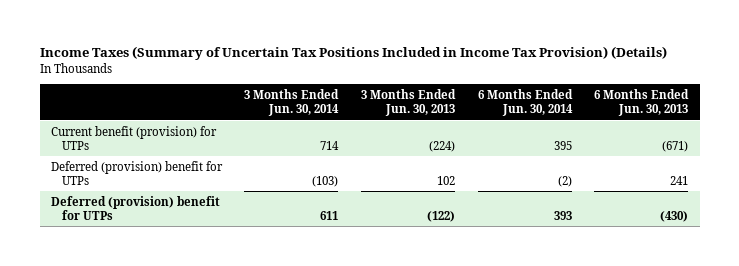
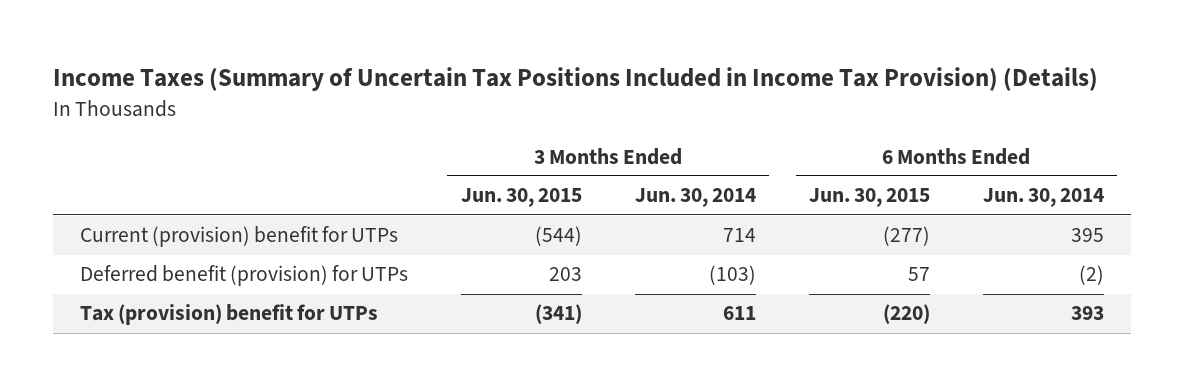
[361,88,457,117] 3 Months Ended Jun. 30, 2013 -> none
[594,88,690,117] 6 Months Ended Jun. 30, 2013 -> none
none -> [460,188,582,208] Jun. 30, 2015
none -> [808,188,930,208] Jun. 30, 2015
[50,125,217,150] Current benefit (provision) for UTPs -> [79,226,398,248] Current (provision) benefit for UTPs
[50,160,223,185] Deferred (provision) benefit for UTPs -> [79,265,408,287] Deferred benefit (provision) for UTPs
[50,195,220,220] Deferred (provision) benefit for UTPs -> [79,304,378,326] Tax (provision) benefit for UTPs

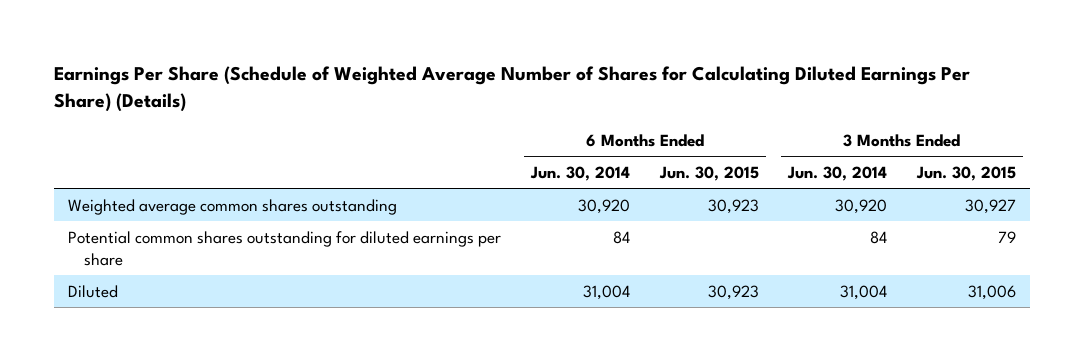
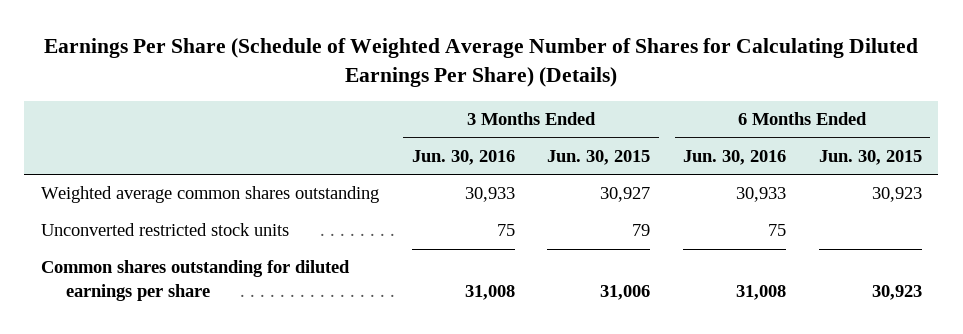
[529,165,630,181] Jun. 30, 2014 -> none
[787,165,888,181] Jun. 30, 2014 -> none
none -> [411,149,515,165] Jun. 30, 2016
none -> [683,149,787,165] Jun. 30, 2016
[68,230,502,266] Potential common shares outstanding for diluted earnings per share -> [40,223,289,237] Unconverted restricted stock units
[68,284,119,298] Diluted -> [40,260,350,302] Common shares outstanding for diluted earnings per share

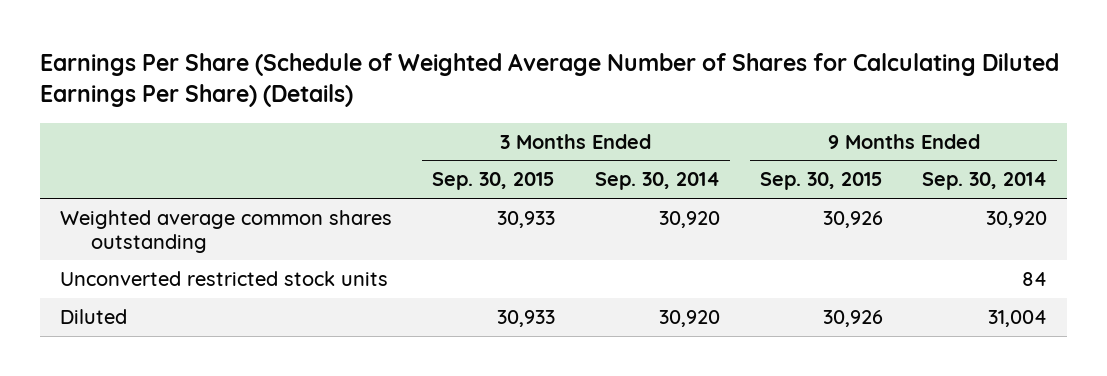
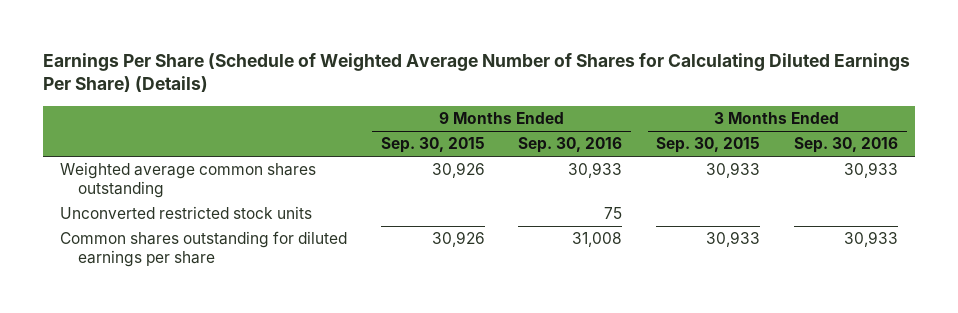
[594,172,720,191] Sep. 30, 2014 -> none
[922,172,1048,191] Sep. 30, 2014 -> none
none -> [518,137,623,154] Sep. 30, 2016
none -> [794,137,899,154] Sep. 30, 2016
[59,309,127,325] Diluted -> [59,231,347,267] Common shares outstanding for diluted earnings per share

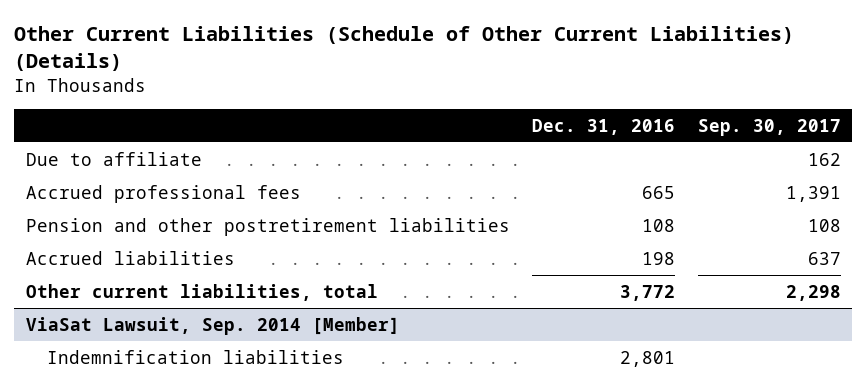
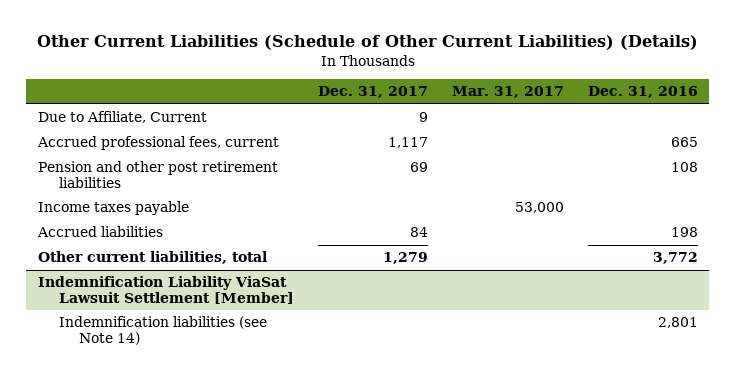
[697,118,841,136] Sep. 30, 2017 -> none
none -> [317,86,428,99] Dec. 31, 2017
none -> [451,86,564,99] Mar. 31, 2017
[25,151,202,166] Due to affiliate -> [38,111,208,124] Due to Affiliate, Current
[25,184,301,203] Accrued professional fees -> [37,136,280,151] Accrued professional fees, current
[25,217,510,236] Pension and other postretirement liabilities -> [38,161,279,188] Pension and other post retirement liabilities
none -> [38,201,190,216] Income taxes payable
[25,316,400,335] ViaSat Lawsuit, Sep. 2014 [Member] -> none
none -> [38,276,294,304] Indemnification Liability ViaSat Lawsuit Settlement [Member]
[47,349,345,364] Indemnification liabilities -> [58,316,267,345] Indemnification liabilities (see Note 14)

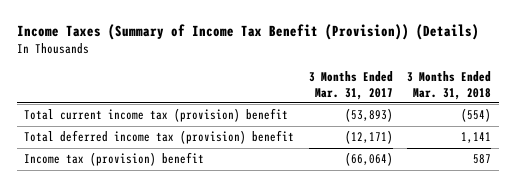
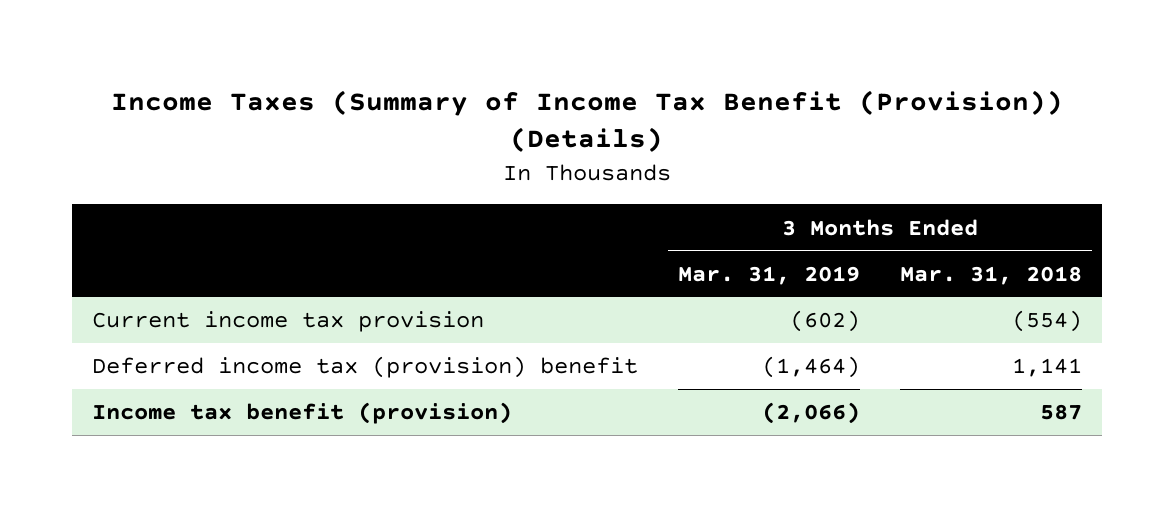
[308,70,393,100] 3 Months Ended Mar. 31, 2017 -> none
none -> [678,265,861,285] Mar. 31, 2019
[24,108,289,123] Total current income tax (provision) benefit -> [92,311,485,333] Current income tax provision
[24,130,295,145] Total deferred income tax (provision) benefit -> [92,356,639,379] Deferred income tax (provision) benefit
[24,152,205,167] Income tax (provision) benefit -> [92,402,513,425] Income tax benefit (provision)

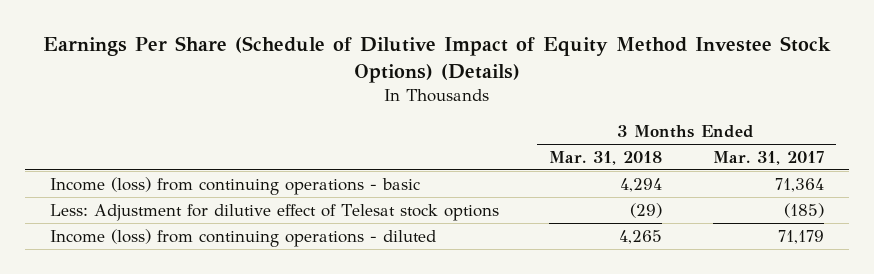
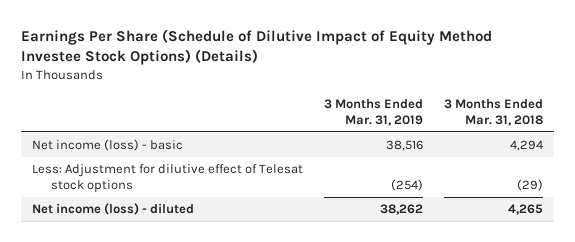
[712,151,824,166] Mar. 31, 2017 -> none
none -> [324,99,424,126] 3 Months Ended Mar. 31, 2019
[49,176,420,195] Income (loss) from continuing operations - basic -> [31,139,183,152] Net income (loss) - basic
[49,228,436,247] Income (loss) from continuing operations - diluted -> [31,203,194,216] Net income (loss) - diluted

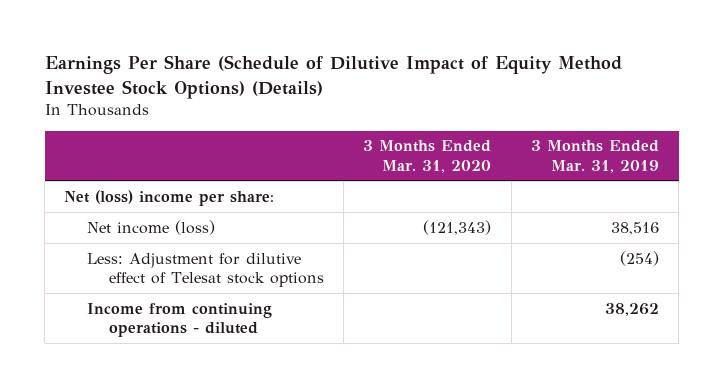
[444,99,544,126] 3 Months Ended Mar. 31, 2018 -> none
none -> [363,140,492,173] 3 Months Ended Mar. 31, 2020
none -> [64,189,275,206] Net (loss) income per share:
[31,139,183,152] Net income (loss) - basic -> [86,219,215,235] Net income (loss)
[31,203,194,216] Net income (loss) - diluted -> [86,302,272,337] Income from continuing operations - diluted

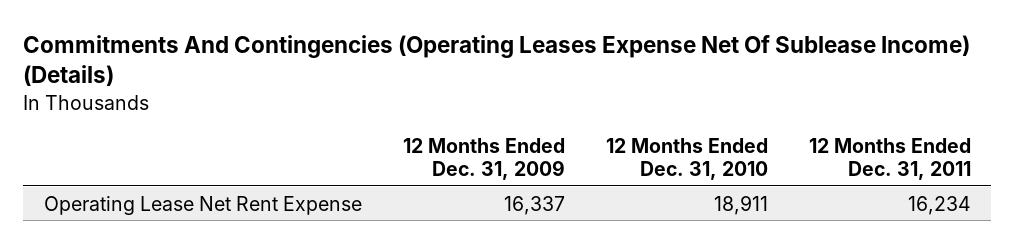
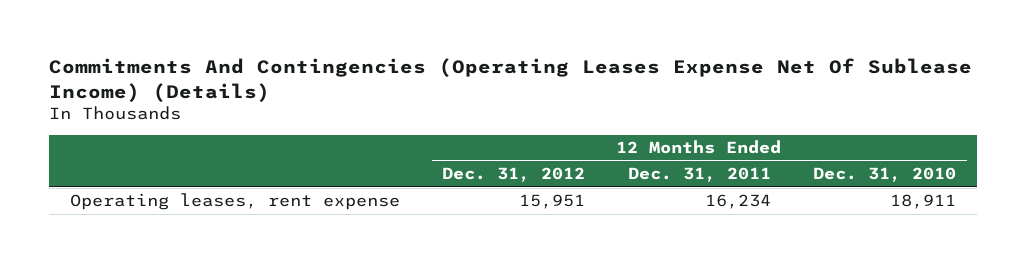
[402,137,565,181] 12 Months Ended Dec. 31, 2009 -> none
none -> [442,167,586,183] Dec. 31, 2012
[43,195,362,215] Operating Lease Net Rent Expense -> [69,193,400,211] Operating leases, rent expense

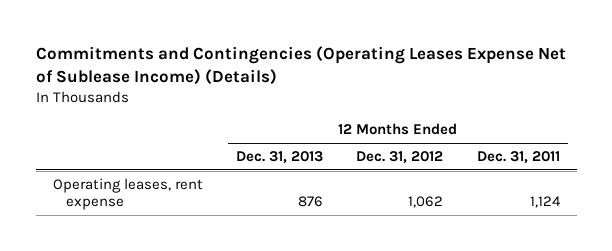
[48,58,972,102] Commitments And Contingencies (Operating Leases Expense Net Of Sublease Income) (Details) -> [35,45,566,85] Commitments and Contingencies (Operating Leases Expense Net of Sublease Income) (Details)
[813,167,957,183] Dec. 31, 2010 -> none
none -> [235,151,323,165] Dec. 31, 2013
[519,194,586,210] 15,951 -> [408,196,444,209] 1,062
[704,194,771,210] 16,234 -> [529,196,561,209] 1,124

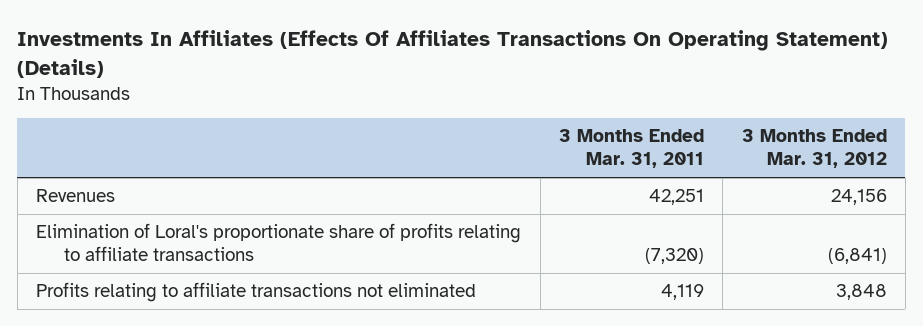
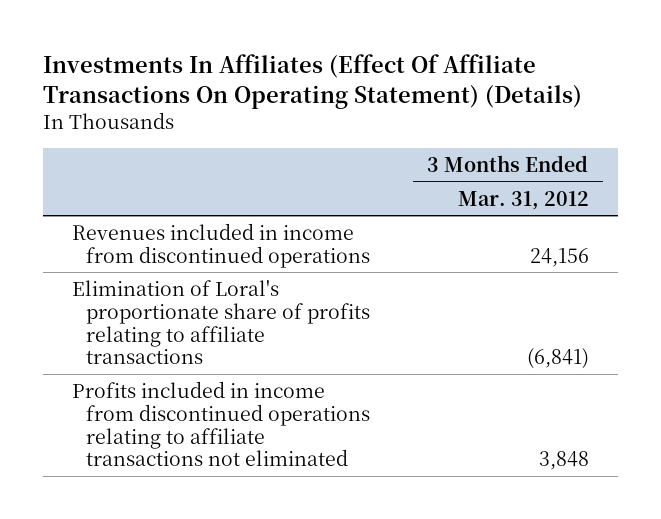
[17,30,889,78] Investments In Affiliates (Effects Of Affiliates Transactions On Operating Statement) (Details) -> [43,54,583,110] Investments In Affiliates (Effect Of Affiliate Transactions On Operating Statement) (Details)
[558,129,704,169] 3 Months Ended Mar. 31, 2011 -> none
[36,189,116,203] Revenues -> [72,222,370,268] Revenues included in income from discontinued operations
[36,282,477,303] Profits relating to affiliate transactions not eliminated -> [72,380,370,467] Profits included in income from discontinued operations relating to affiliate transactions not eliminated

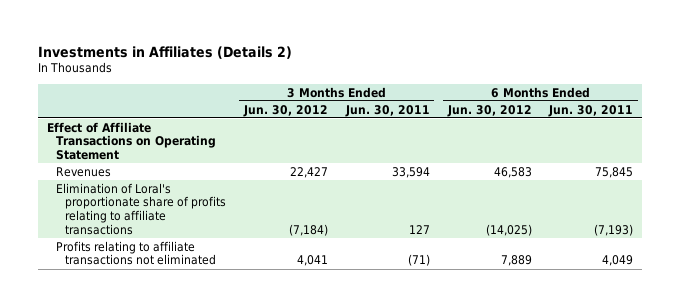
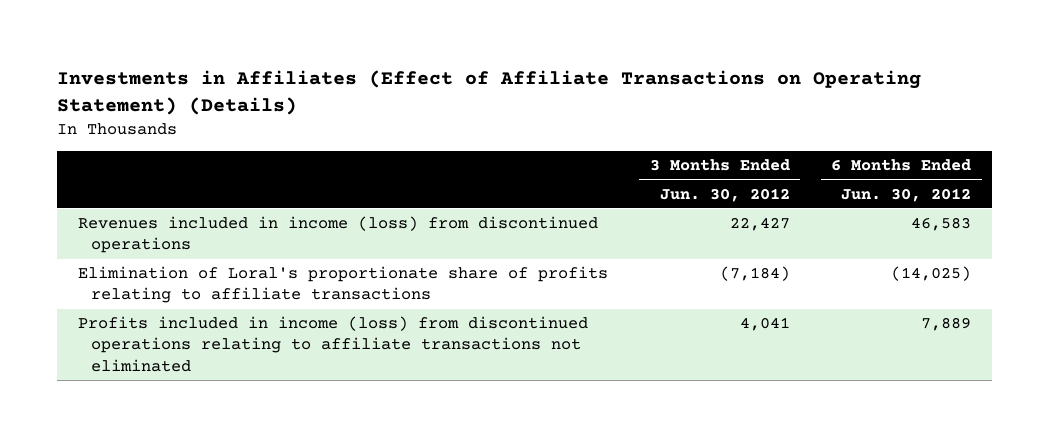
[38,45,293,59] Investments in Affiliates (Details 2) -> [57,70,922,115] Investments in Affiliates (Effect of Affiliate Transactions on Operating Statement) (Details)
[344,104,430,117] Jun. 30, 2011 -> none
[548,104,634,117] Jun. 30, 2011 -> none
[47,121,217,160] Effect of Affiliate Transactions on Operating Statement -> none
[56,166,112,177] Revenues -> [78,216,599,254] Revenues included in income (loss) from discontinued operations
[56,240,216,266] Profits relating to affiliate transactions not eliminated -> [78,316,589,372] Profits included in income (loss) from discontinued operations relating to affiliate transactions not eliminated

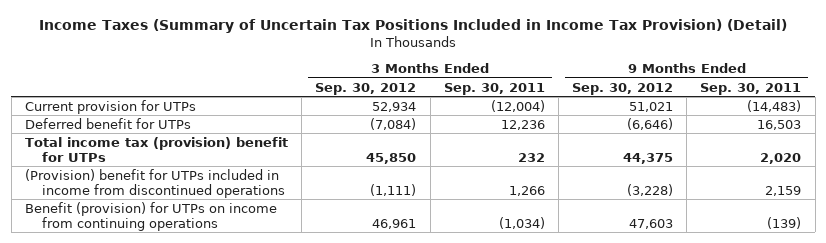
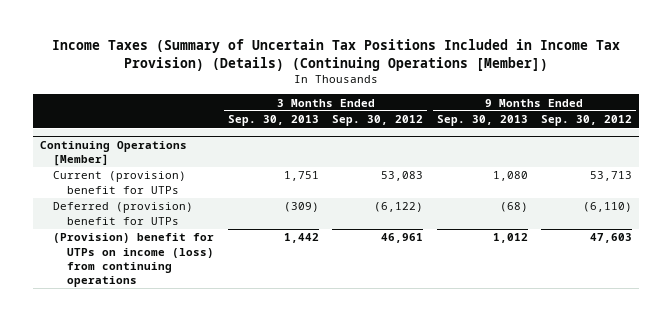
[39,19,788,34] Income Taxes (Summary of Uncertain Tax Positions Included in Income Tax Provision) (Detail) -> [51,39,620,71] Income Taxes (Summary of Uncertain Tax Positions Included in Income Tax Provision) (Details) (Continuing Operations [Member])
[443,82,545,95] Sep. 30, 2011 -> none
[700,82,802,95] Sep. 30, 2011 -> none
none -> [227,115,319,127] Sep. 30, 2013
none -> [436,115,528,127] Sep. 30, 2013
[24,168,285,198] (Provision) benefit for UTPs included in income from discontinued operations -> none
[24,201,277,231] Benefit (provision) for UTPs on income from continuing operations -> none
none -> [39,140,187,166] Continuing Operations [Member]
[24,99,196,114] Current provision for UTPs -> [53,171,187,194] Current (provision) benefit for UTPs
[372,101,417,112] 52,934 -> [381,171,424,182] 53,083
[629,101,674,112] 51,021 -> [590,171,633,182] 53,713
[24,117,191,129] Deferred benefit for UTPs -> [53,202,194,225] Deferred (provision) benefit for UTPs
[370,117,417,130] (7,084) -> [374,202,424,213] (6,122)
[627,117,674,130] (6,646) -> [583,202,633,213] (6,110)
[24,136,288,162] Total income tax (provision) benefit for UTPs -> [53,233,215,287] (Provision) benefit for UTPs on income (loss) from continuing operations
[366,152,417,164] 45,850 -> [381,233,424,244] 46,961
[623,152,674,164] 44,375 -> [590,233,633,244] 47,603

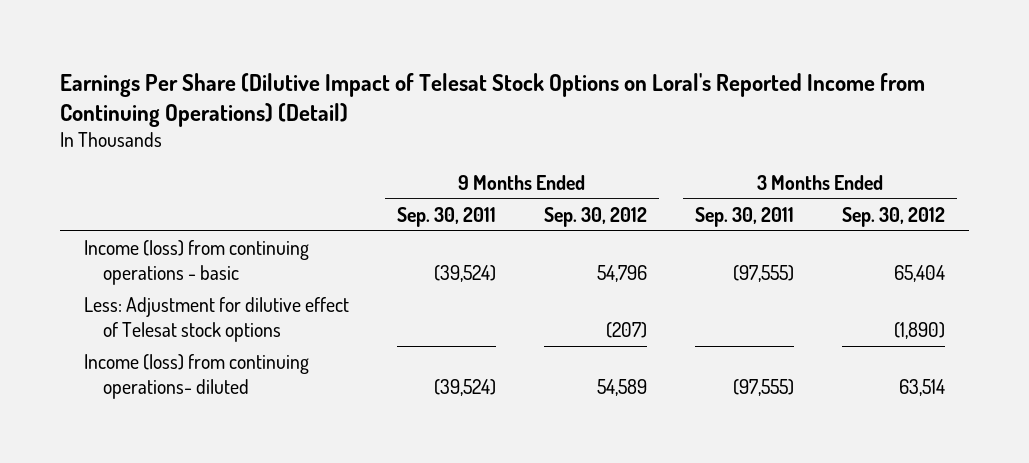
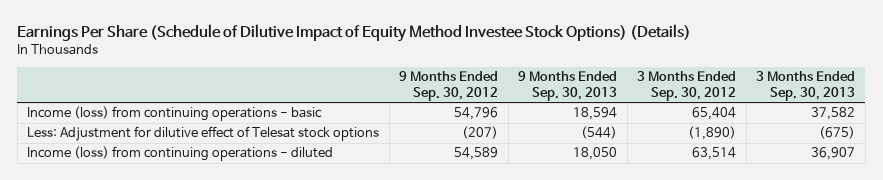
[60,72,926,127] Earnings Per Share (Dilutive Impact of Telesat Stock Options on Loral's Reported Income from Continuing Operations) (Detail) -> [17,23,692,42] Earnings Per Share (Schedule of Dilutive Impact of Equity Method Investee Stock Options) (Details)
[397,206,497,227] Sep. 30, 2011 -> none
[695,206,795,227] Sep. 30, 2011 -> none
none -> [518,70,618,102] 9 Months Ended Sep. 30, 2013
none -> [756,70,856,102] 3 Months Ended Sep. 30, 2013
[84,354,310,399] Income (loss) from continuing operations- diluted -> [27,146,334,162] Income (loss) from continuing operations - diluted

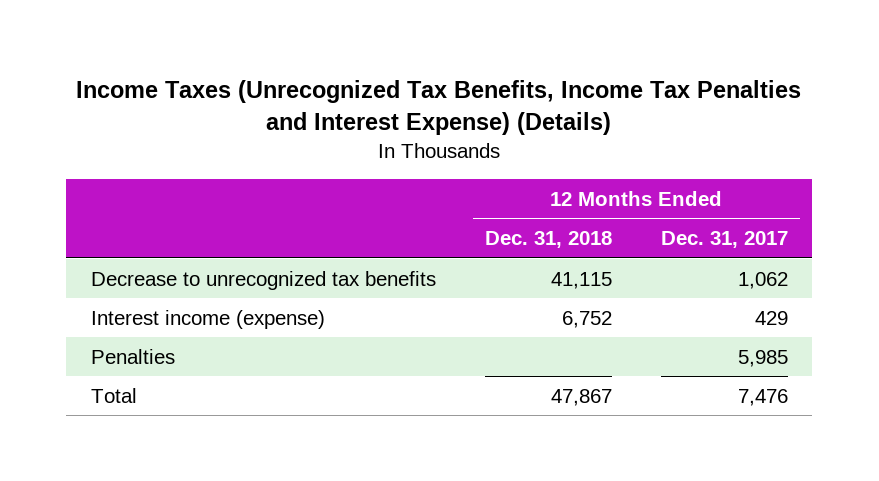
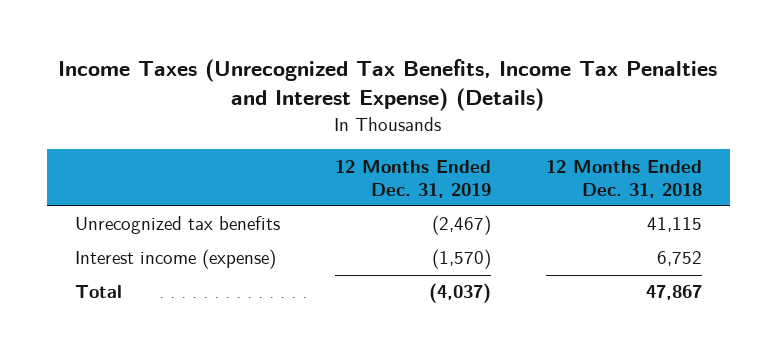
[660,231,788,249] Dec. 31, 2017 -> none
none -> [334,159,491,198] 12 Months Ended Dec. 31, 2019
[90,270,436,290] Decrease to unrecognized tax benefits -> [74,216,280,235] Unrecognized tax benefits
[90,348,175,364] Penalties -> none

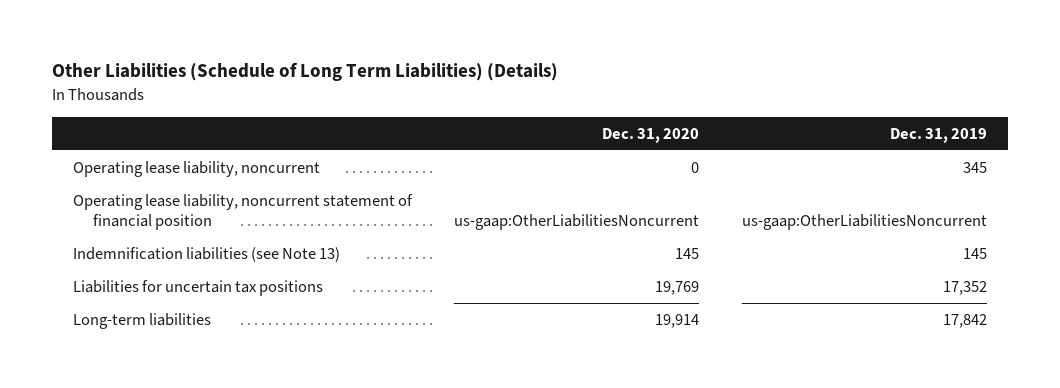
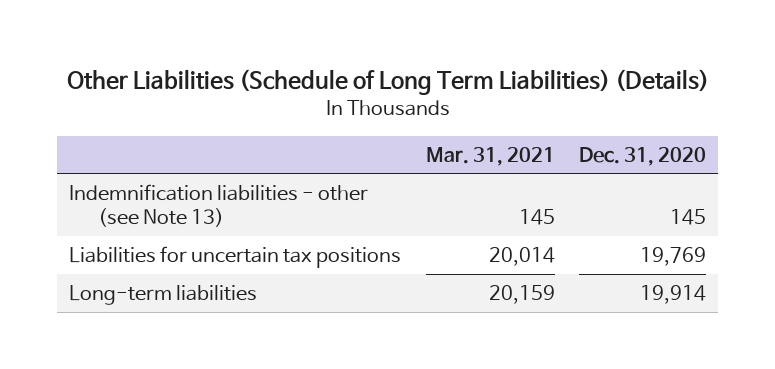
[889,127,987,143] Dec. 31, 2019 -> none
none -> [425,146,555,166] Mar. 31, 2021
[72,161,320,178] Operating lease liability, noncurrent -> none
[72,194,413,231] Operating lease liability, noncurrent statement of financial position -> none
[72,247,340,263] Indemnification liabilities (see Note 13) -> [69,184,369,228] Indemnification liabilities - other (see Note 13)

